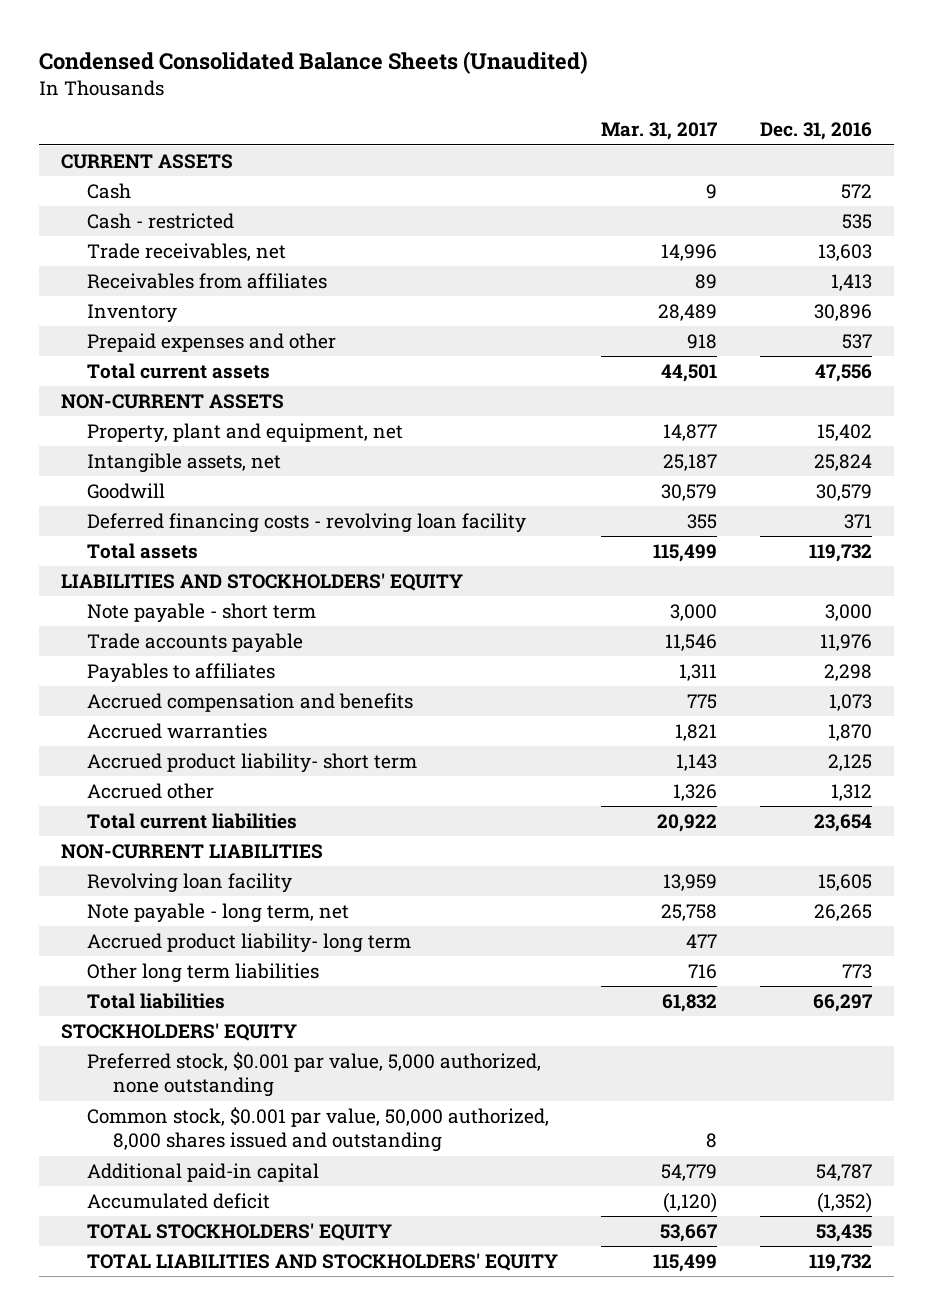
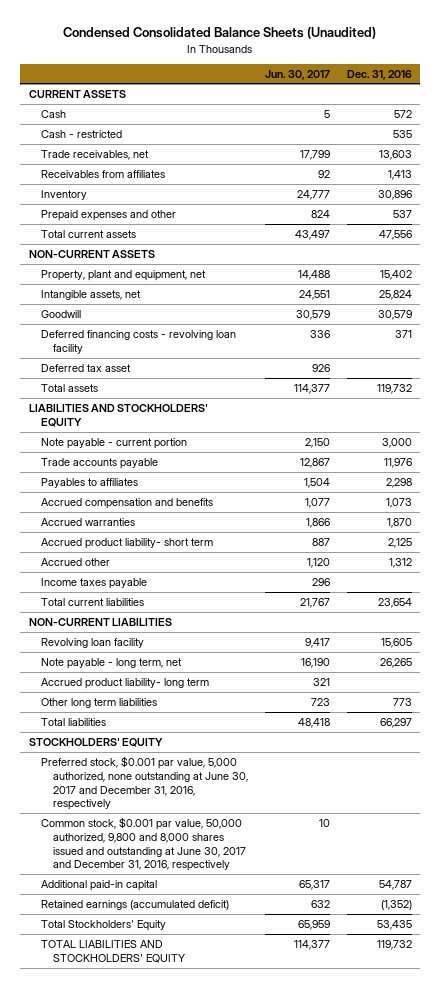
[601,122,718,141] Mar. 31, 2017 -> none
none -> [264,69,330,80] Jun. 30, 2017
none -> [40,363,131,372] Deferred tax asset
[86,603,316,624] Note payable - short term -> [40,437,187,449] Note payable - current portion
none -> [40,577,147,589] Income taxes payable
[86,1052,541,1098] Preferred stock, $0.001 par value, 5,000 authorized, none outstanding -> [40,755,249,811] Preferred stock, $0.001 par value, 5,000 authorized, none outstanding at June 30, 2017 and December 31, 2016, respectively
[86,1107,549,1153] Common stock, $0.001 par value, 50,000 authorized, 8,000 shares issued and outstanding -> [40,816,247,872] Common stock, $0.001 par value, 50,000 authorized, 9,800 and 8,000 shares issued and outstanding at June 30, 2017 and December 31, 2016, respectively
[86,1193,270,1210] Accumulated deficit -> [40,899,229,910] Retained earnings (accumulated deficit)
[86,1223,392,1242] TOTAL STOCKHOLDERS' EQUITY -> [40,919,166,931] Total Stockholders' Equity

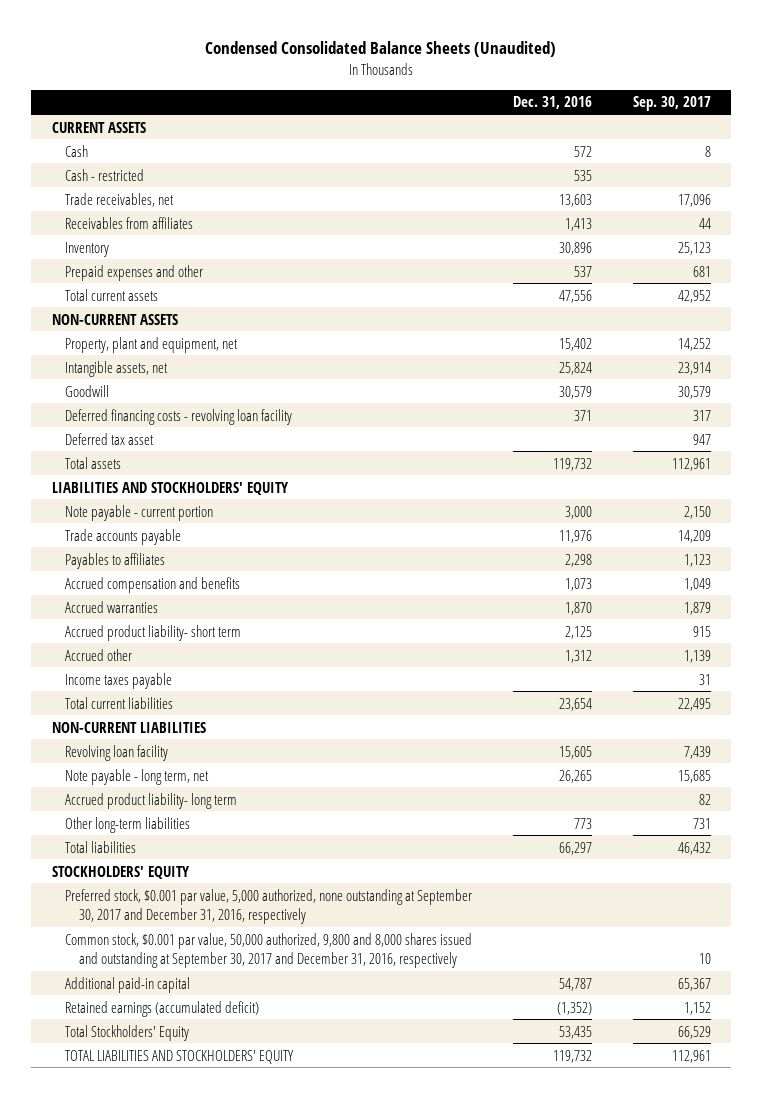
[264,69,330,80] Jun. 30, 2017 -> none
none -> [632,96,711,112] Sep. 30, 2017
[40,697,157,708] Other long term liabilities -> [65,816,191,833] Other long-term liabilities
[40,755,249,811] Preferred stock, $0.001 par value, 5,000 authorized, none outstanding at June 30, 2017 and December 31, 2016, respectively -> [65,888,473,924] Preferred stock, $0.001 par value, 5,000 authorized, none outstanding at September 30, 2017 and December 31, 2016, respectively
[40,816,247,872] Common stock, $0.001 par value, 50,000 authorized, 9,800 and 8,000 shares issued and outstanding at June 30, 2017 and December 31, 2016, respectively -> [65,932,473,968] Common stock, $0.001 par value, 50,000 authorized, 9,800 and 8,000 shares issued and outstanding at September 30, 2017 and December 31, 2016, respectively

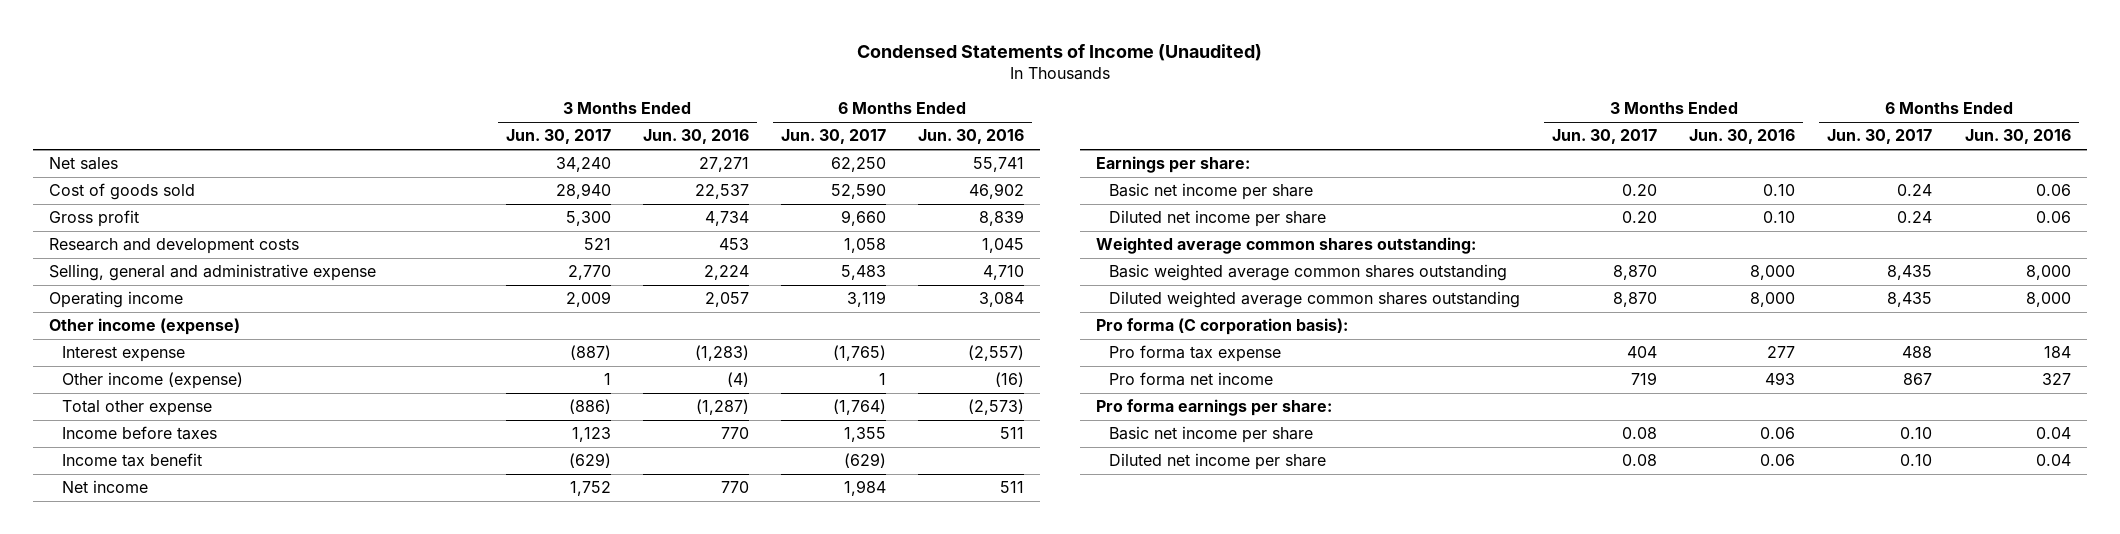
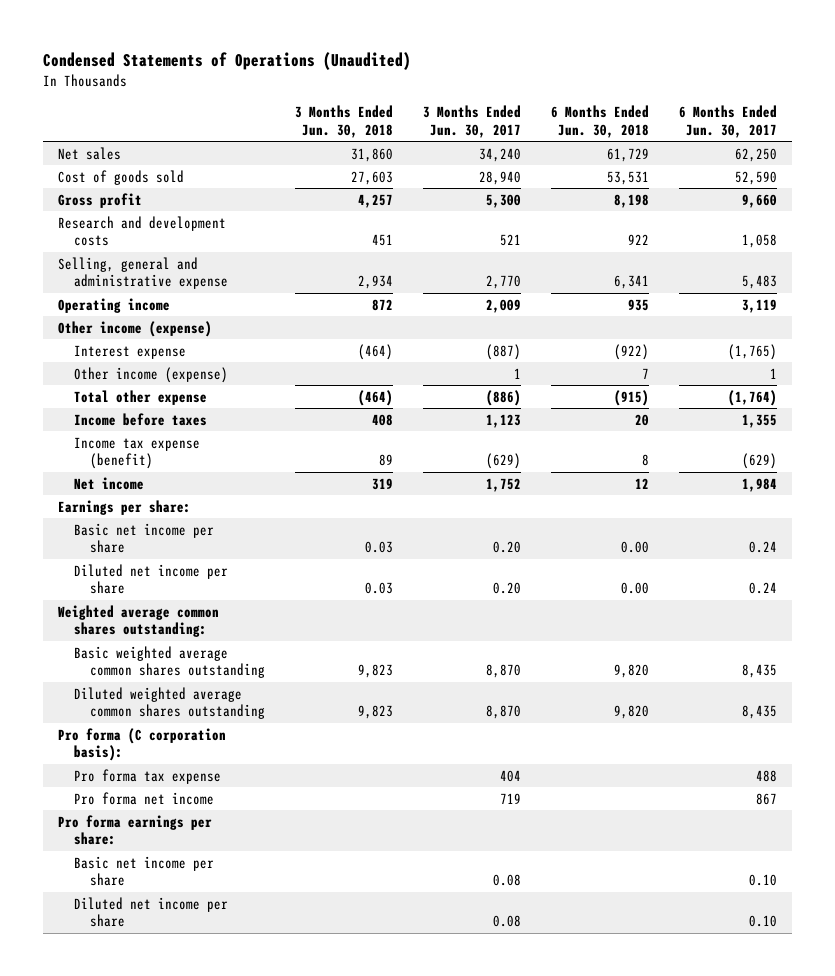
[856,43,1262,61] Condensed Statements of Income (Unaudited) -> [43,51,412,70] Condensed Statements of Operations (Unaudited)
[642,129,749,145] Jun. 30, 2016 -> none
[917,129,1024,145] Jun. 30, 2016 -> none
none -> [295,104,394,138] 3 Months Ended Jun. 30, 2018
none -> [551,104,650,138] 6 Months Ended Jun. 30, 2018
[62,453,203,468] Income tax benefit -> [74,436,201,470] Income tax expense (benefit)

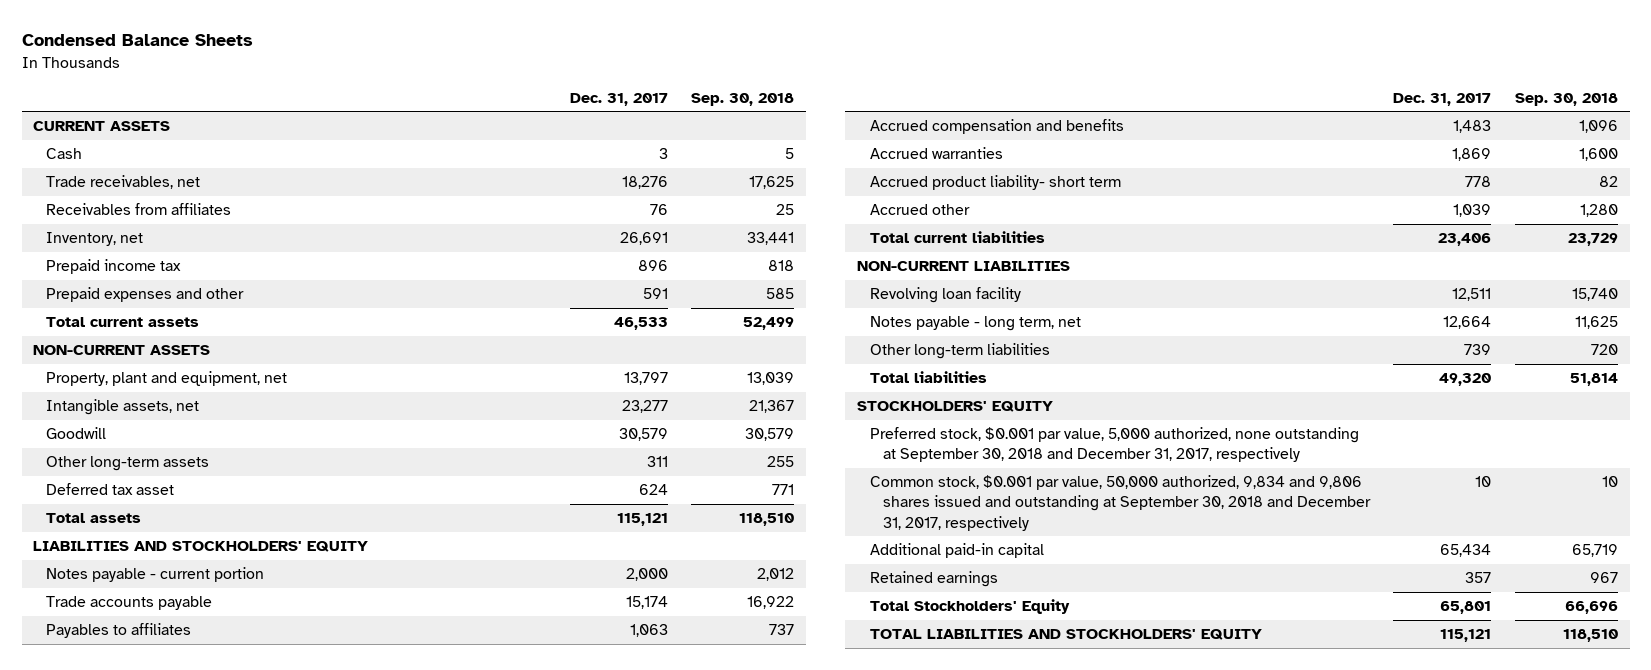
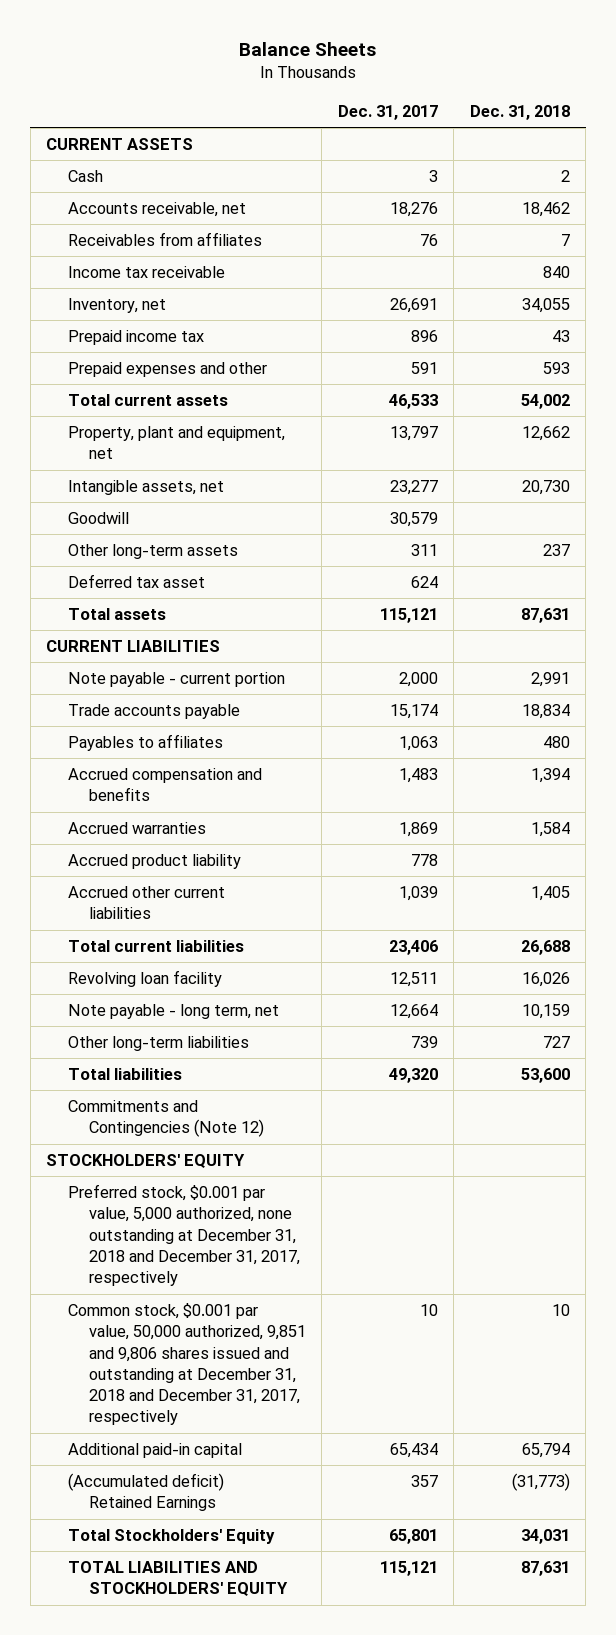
[21,34,253,47] Condensed Balance Sheets -> [239,42,377,57] Balance Sheets
[691,92,795,106] Sep. 30, 2018 -> none
none -> [469,104,570,120] Dec. 31, 2018
[46,175,201,190] Trade receivables, net -> [67,202,246,218] Accounts receivable, net
none -> [67,266,225,279] Income tax receivable
[33,345,211,356] NON-CURRENT ASSETS -> none
[33,541,369,553] LIABILITIES AND STOCKHOLDERS' EQUITY -> none
none -> [46,640,221,653] CURRENT LIABILITIES
[46,567,265,583] Notes payable - current portion -> [67,672,285,688] Note payable - current portion
[869,175,1121,191] Accrued product liability- short term -> [67,854,241,870] Accrued product liability
[869,204,970,216] Accrued other -> [67,886,225,920] Accrued other current liabilities
[857,261,1071,272] NON-CURRENT LIABILITIES -> none
[869,316,1081,332] Notes payable - long term, net -> [67,1004,279,1020] Note payable - long term, net
none -> [67,1100,264,1138] Commitments and Contingencies (Note 12)
[869,427,1359,463] Preferred stock, $0.001 par value, 5,000 authorized, none outstanding at September 30, 2018 and December 31, 2017, respectively -> [67,1184,300,1287] Preferred stock, $0.001 par value, 5,000 authorized, none outstanding at December 31, 2018 and December 31, 2017, respectively
[869,475,1371,531] Common stock, $0.001 par value, 50,000 authorized, 9,834 and 9,806 shares issued and outstanding at September 30, 2018 and December 31, 2017, respectively -> [67,1303,306,1426] Common stock, $0.001 par value, 50,000 authorized, 9,851 and 9,806 shares issued and outstanding at December 31, 2018 and December 31, 2017, respectively
[869,571,998,588] Retained earnings -> [67,1473,224,1512] (Accumulated deficit) Retained Earnings

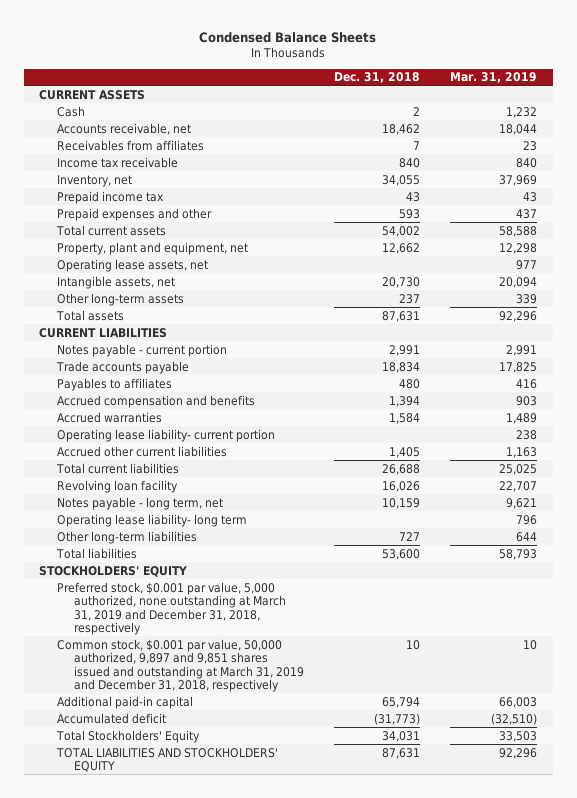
[239,42,377,57] Balance Sheets -> [199,31,377,43] Condensed Balance Sheets
[337,104,438,120] Dec. 31, 2017 -> none
none -> [450,72,538,84] Mar. 31, 2019
none -> [56,258,208,272] Operating lease assets, net
[67,512,129,525] Goodwill -> none
[67,574,205,589] Deferred tax asset -> none
[67,672,285,688] Note payable - current portion -> [56,343,227,357] Notes payable - current portion
[67,854,241,870] Accrued product liability -> none
none -> [56,428,275,442] Operating lease liability- current portion
[67,1004,279,1020] Note payable - long term, net -> [56,496,223,510] Notes payable - long term, net
none -> [56,513,247,527] Operating lease liability- long term
[67,1100,264,1138] Commitments and Contingencies (Note 12) -> none
[67,1184,300,1287] Preferred stock, $0.001 par value, 5,000 authorized, none outstanding at December 31, 2018 and December 31, 2017, respectively -> [56,581,286,636] Preferred stock, $0.001 par value, 5,000 authorized, none outstanding at March 31, 2019 and December 31, 2018, respectively
[67,1303,306,1426] Common stock, $0.001 par value, 50,000 authorized, 9,851 and 9,806 shares issued and outstanding at December 31, 2018 and December 31, 2017, respectively -> [56,638,304,693] Common stock, $0.001 par value, 50,000 authorized, 9,897 and 9,851 shares issued and outstanding at March 31, 2019 and December 31, 2018, respectively
[67,1473,224,1512] (Accumulated deficit) Retained Earnings -> [56,712,166,724] Accumulated deficit

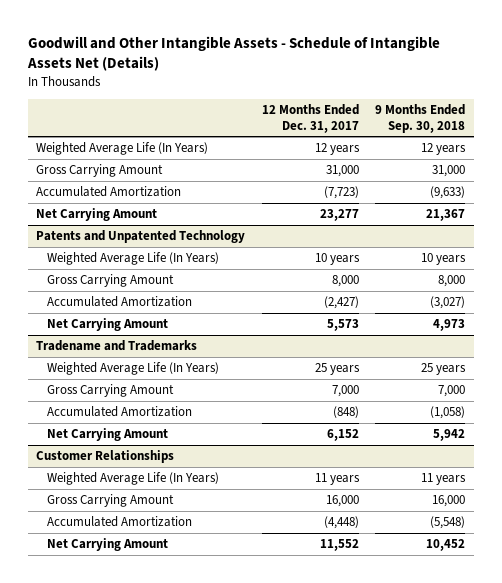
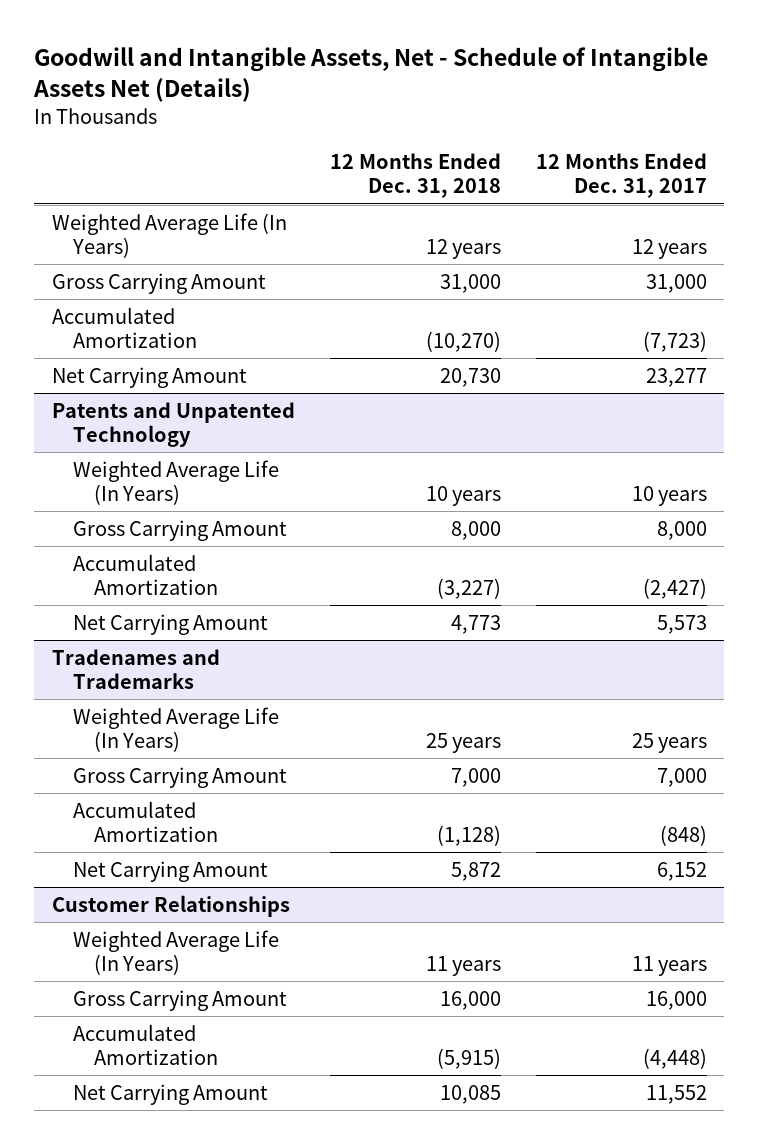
[27,36,441,72] Goodwill and Other Intangible Assets - Schedule of Intangible Assets Net (Details) -> [33,46,709,103] Goodwill and Intangible Assets, Net - Schedule of Intangible Assets Net (Details)
[375,103,466,133] 9 Months Ended Sep. 30, 2018 -> none
none -> [329,153,501,199] 12 Months Ended Dec. 31, 2018
[36,340,198,352] Tradename and Trademarks -> [51,648,220,689] Tradenames and Trademarks

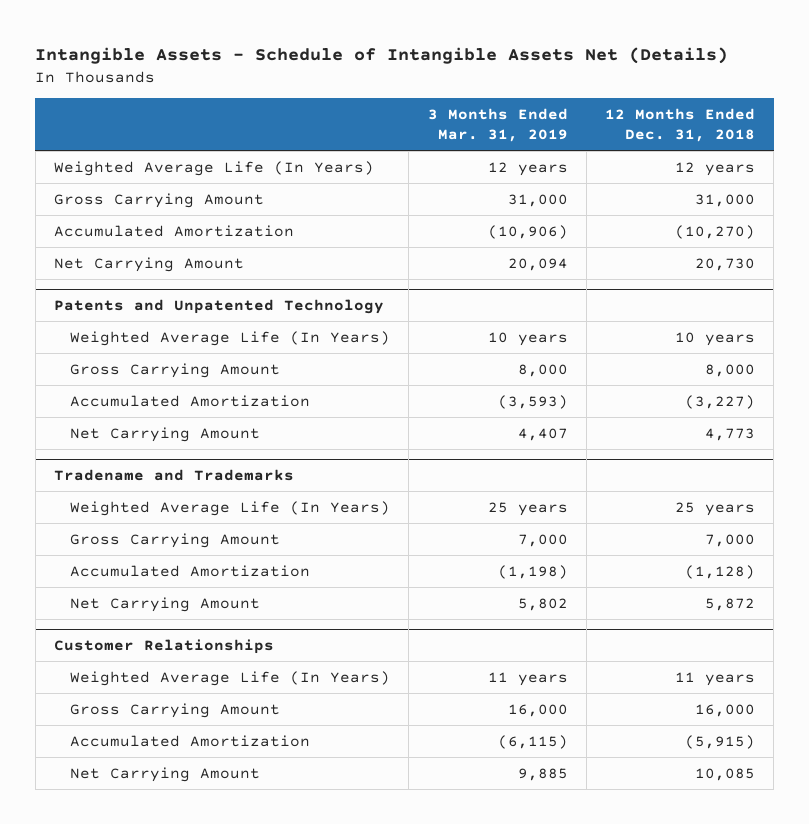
[33,46,709,103] Goodwill and Intangible Assets, Net - Schedule of Intangible Assets Net (Details) -> [35,47,729,65] Intangible Assets - Schedule of Intangible Assets Net (Details)
[535,153,707,199] 12 Months Ended Dec. 31, 2017 -> none
none -> [427,107,568,143] 3 Months Ended Mar. 31, 2019
[51,648,220,689] Tradenames and Trademarks -> [54,468,295,481] Tradename and Trademarks

